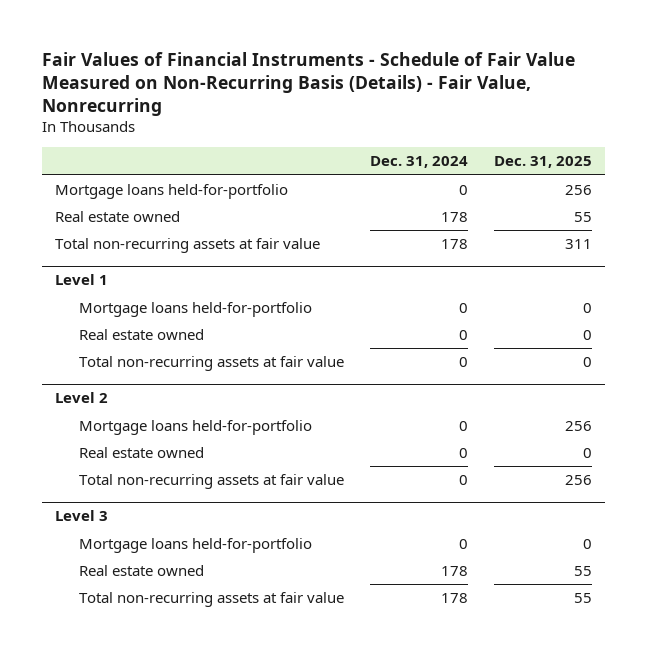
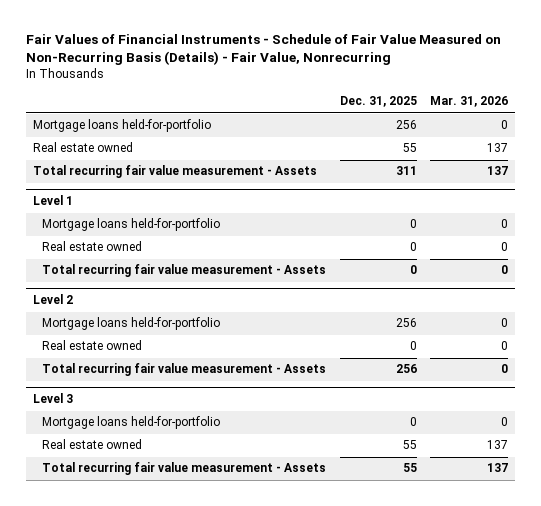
[369,156,468,169] Dec. 31, 2024 -> none
none -> [430,96,509,108] Mar. 31, 2026
[55,237,321,253] Total non-recurring assets at fair value -> [32,165,317,179] Total recurring fair value measurement - Assets
[78,355,344,371] Total non-recurring assets at fair value -> [42,264,327,278] Total recurring fair value measurement - Assets
[78,473,344,489] Total non-recurring assets at fair value -> [42,363,327,377] Total recurring fair value measurement - Assets
[78,591,344,607] Total non-recurring assets at fair value -> [42,462,327,476] Total recurring fair value measurement - Assets

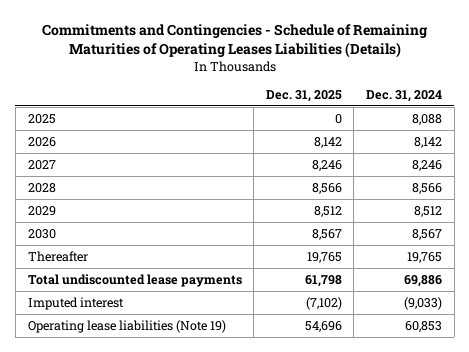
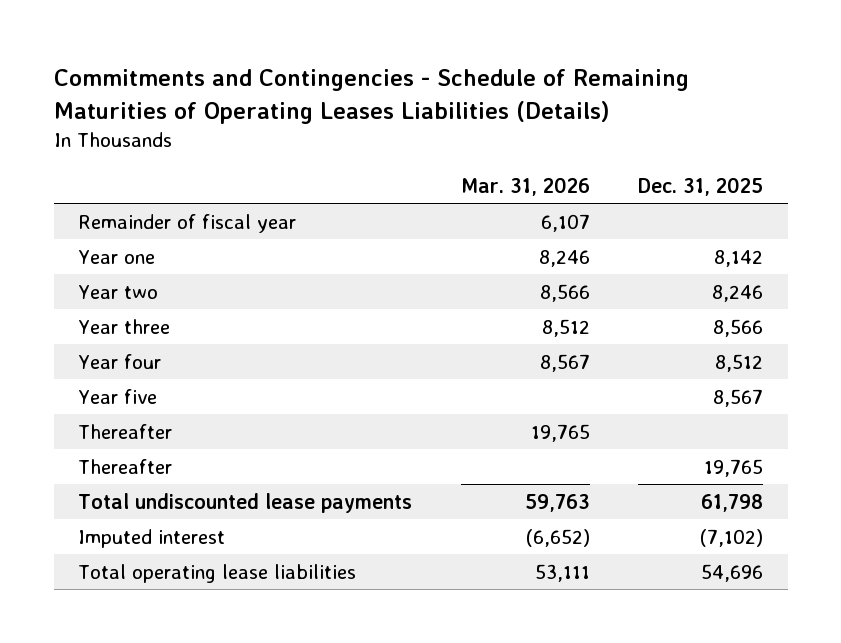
[365,89,442,102] Dec. 31, 2024 -> none
none -> [460,177,590,197] Mar. 31, 2026
[27,113,56,124] 2025 -> none
none -> [77,213,296,233] Remainder of fiscal year
[27,136,56,147] 2026 -> [77,249,155,264] Year one
[27,159,56,170] 2027 -> [77,284,158,299] Year two
[27,182,56,193] 2028 -> [77,318,170,334] Year three
[27,205,56,216] 2029 -> [77,353,161,369] Year four
[27,228,56,239] 2030 -> [77,388,157,404] Year five
none -> [77,423,172,439] Thereafter
[27,319,226,333] Operating lease liabilities (Note 19) -> [77,563,356,583] Total operating lease liabilities

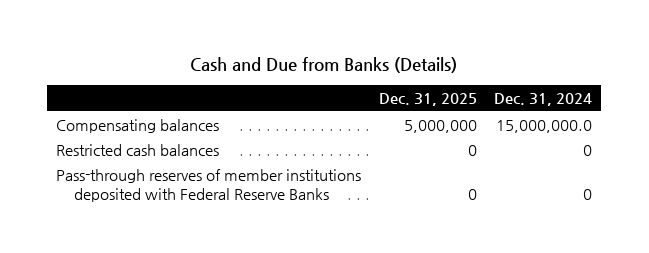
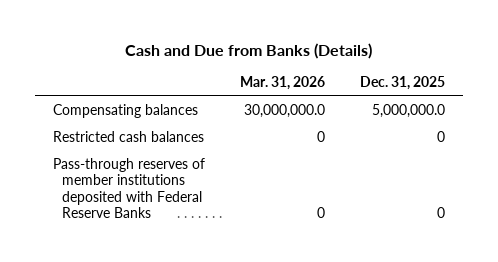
[494,93,593,107] Dec. 31, 2024 -> none
none -> [239,76,325,91] Mar. 31, 2026
[403,119,477,133] 5,000,000 -> [372,104,446,119] 5,000,000.0

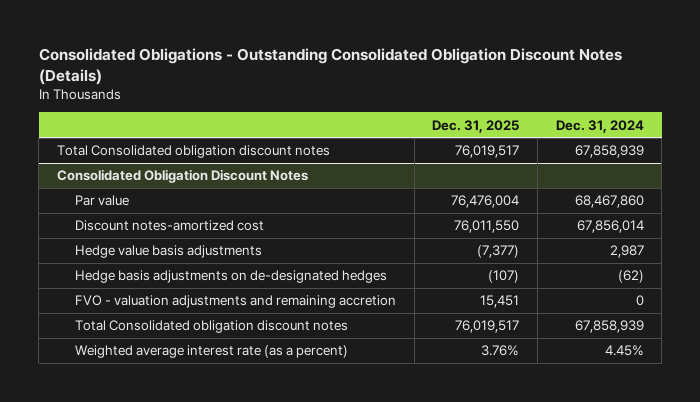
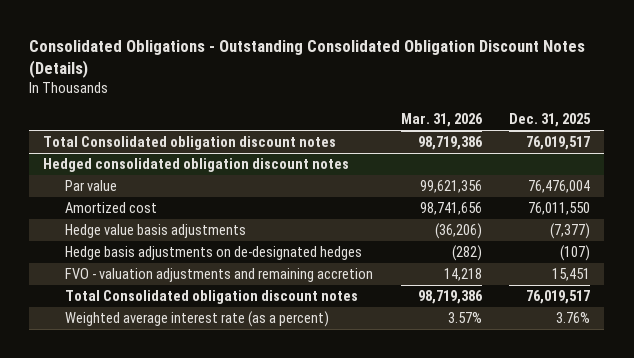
[555,119,644,133] Dec. 31, 2024 -> none
none -> [400,113,483,128] Mar. 31, 2026
[56,169,308,184] Consolidated Obligation Discount Notes -> [43,158,350,173] Hedged consolidated obligation discount notes
[75,220,265,232] Discount notes-amortized cost -> [64,202,157,214] Amortized cost

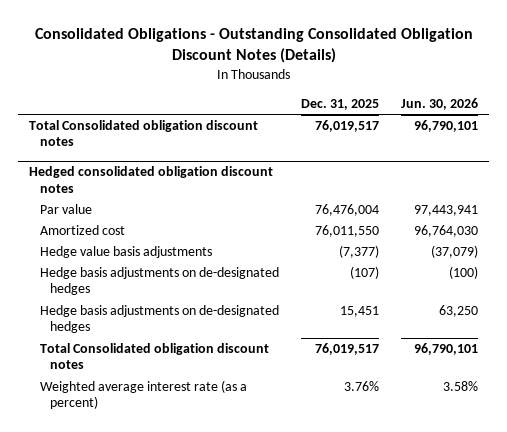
[400,113,483,128] Mar. 31, 2026 -> none
none -> [401,97,479,110] Jun. 30, 2026
[64,268,373,283] FVO - valuation adjustments and remaining accretion -> [39,305,279,334] Hedge basis adjustments on de-designated hedges

